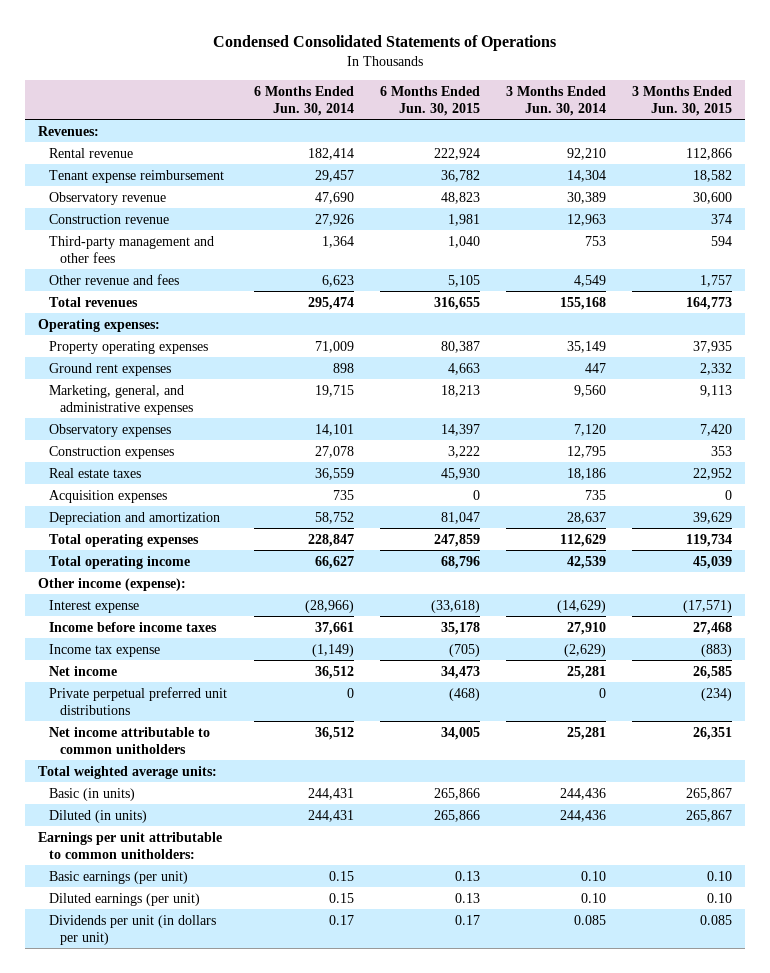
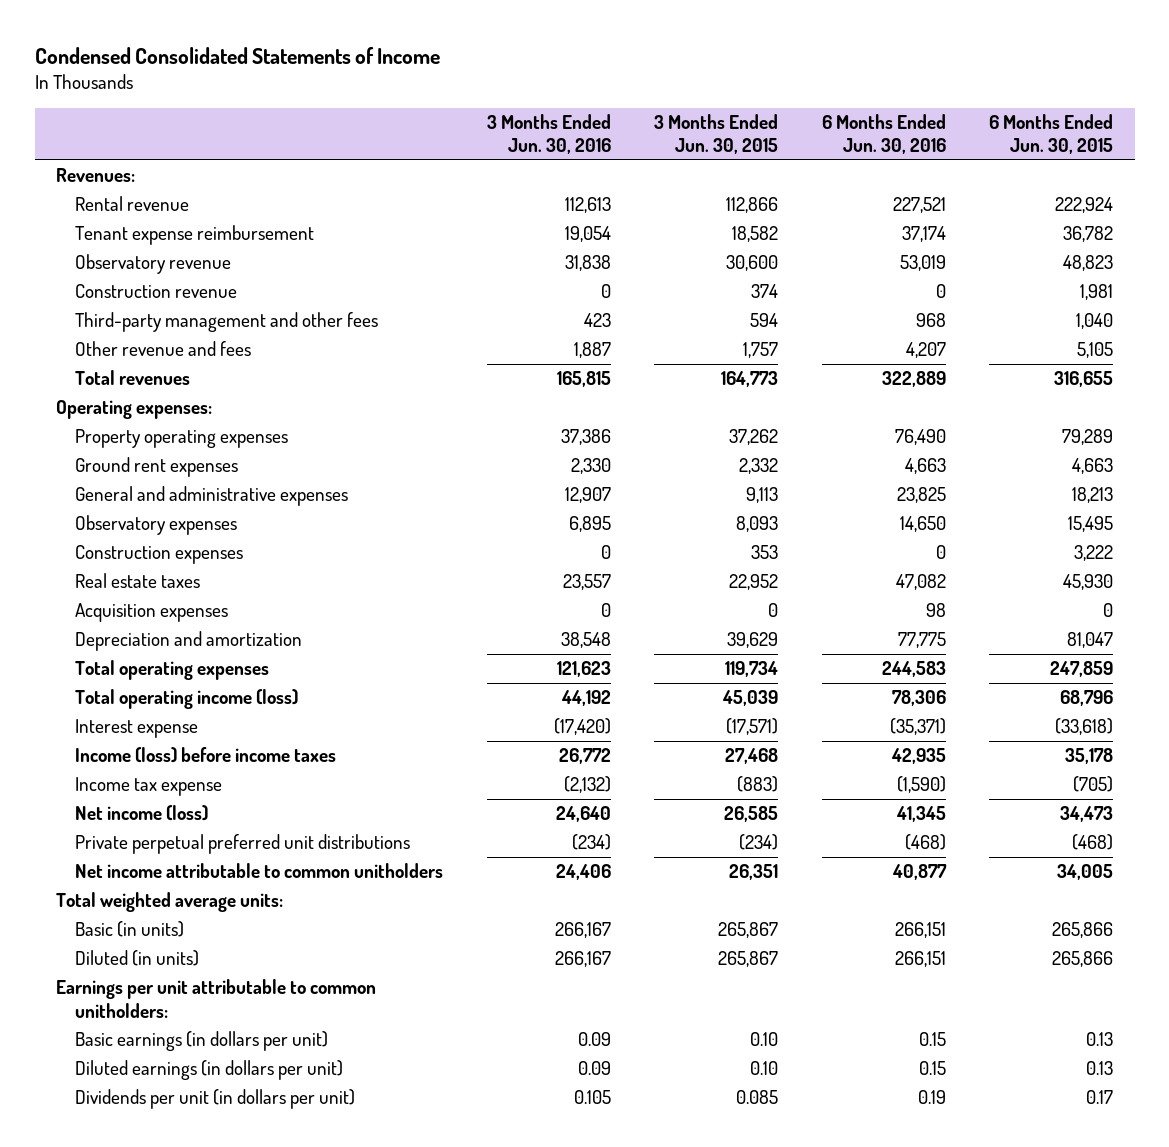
[213,35,557,52] Condensed Consolidated Statements of Operations -> [34,46,440,64] Condensed Consolidated Statements of Income
[253,86,354,116] 6 Months Ended Jun. 30, 2014 -> none
[505,86,606,116] 3 Months Ended Jun. 30, 2014 -> none
none -> [486,113,611,155] 3 Months Ended Jun. 30, 2016
none -> [821,113,946,155] 6 Months Ended Jun. 30, 2016
[440,340,480,353] 80,387 -> [1062,429,1114,446] 79,289
[692,340,732,353] 37,935 -> [729,429,779,446] 37,262
[49,384,194,415] Marketing, general, and administrative expenses -> [75,486,349,507] General and administrative expenses
[440,423,480,436] 14,397 -> [1068,516,1114,533] 15,495
[699,423,732,436] 7,420 -> [736,516,779,533] 8,093
[38,577,187,591] Other income (expense): -> none
[49,555,191,569] Total operating income -> [75,689,299,710] Total operating income (loss)
[49,621,218,632] Income before income taxes -> [75,747,337,764] Income (loss) before income taxes
[49,665,118,676] Net income -> [75,805,209,822] Net income (loss)
[49,870,189,884] Basic earnings (per unit) -> [75,1031,329,1052] Basic earnings (in dollars per unit)
[49,892,201,906] Diluted earnings (per unit) -> [75,1060,344,1081] Diluted earnings (in dollars per unit)

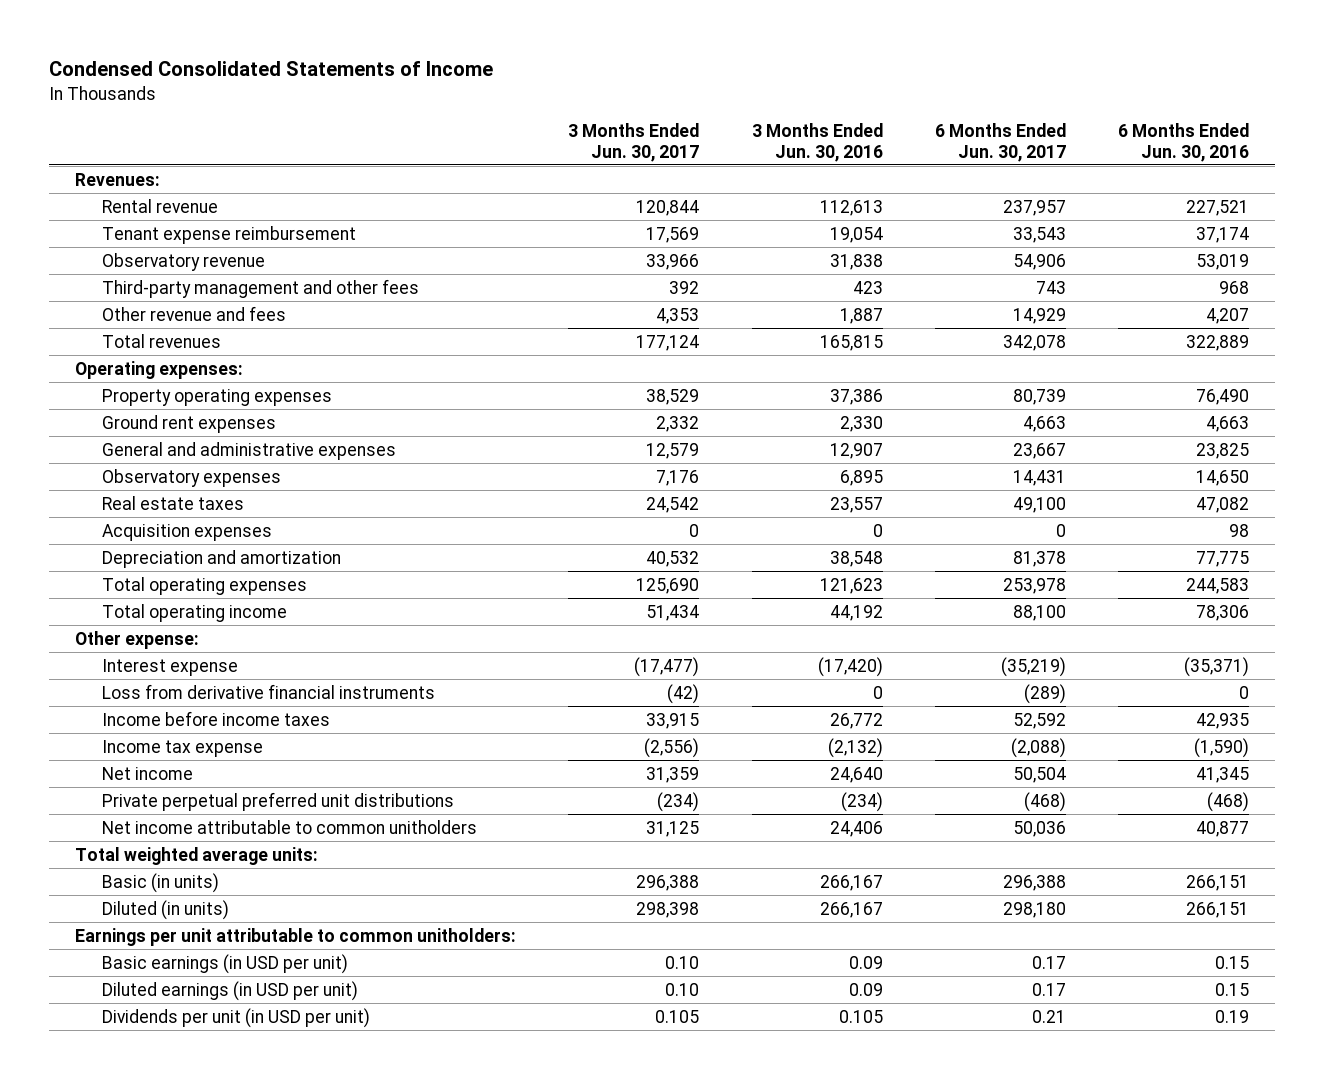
[654,113,779,155] 3 Months Ended Jun. 30, 2015 -> none
[989,113,1114,155] 6 Months Ended Jun. 30, 2015 -> none
none -> [568,122,700,162] 3 Months Ended Jun. 30, 2017
none -> [934,122,1066,162] 6 Months Ended Jun. 30, 2017
[75,284,238,299] Construction revenue -> none
[75,545,244,565] Construction expenses -> none
[75,689,299,710] Total operating income (loss) -> [102,603,288,622] Total operating income
none -> [75,630,200,649] Other expense:
none -> [102,683,436,699] Loss from derivative financial instruments
[75,747,337,764] Income (loss) before income taxes -> [102,710,331,726] Income before income taxes
[75,805,209,822] Net income (loss) -> [102,766,194,780] Net income
[75,1031,329,1052] Basic earnings (in dollars per unit) -> [102,953,349,974] Basic earnings (in USD per unit)
[75,1060,344,1081] Diluted earnings (in dollars per unit) -> [102,980,359,1001] Diluted earnings (in USD per unit)
[75,1089,356,1110] Dividends per unit (in dollars per unit) -> [102,1007,371,1028] Dividends per unit (in USD per unit)

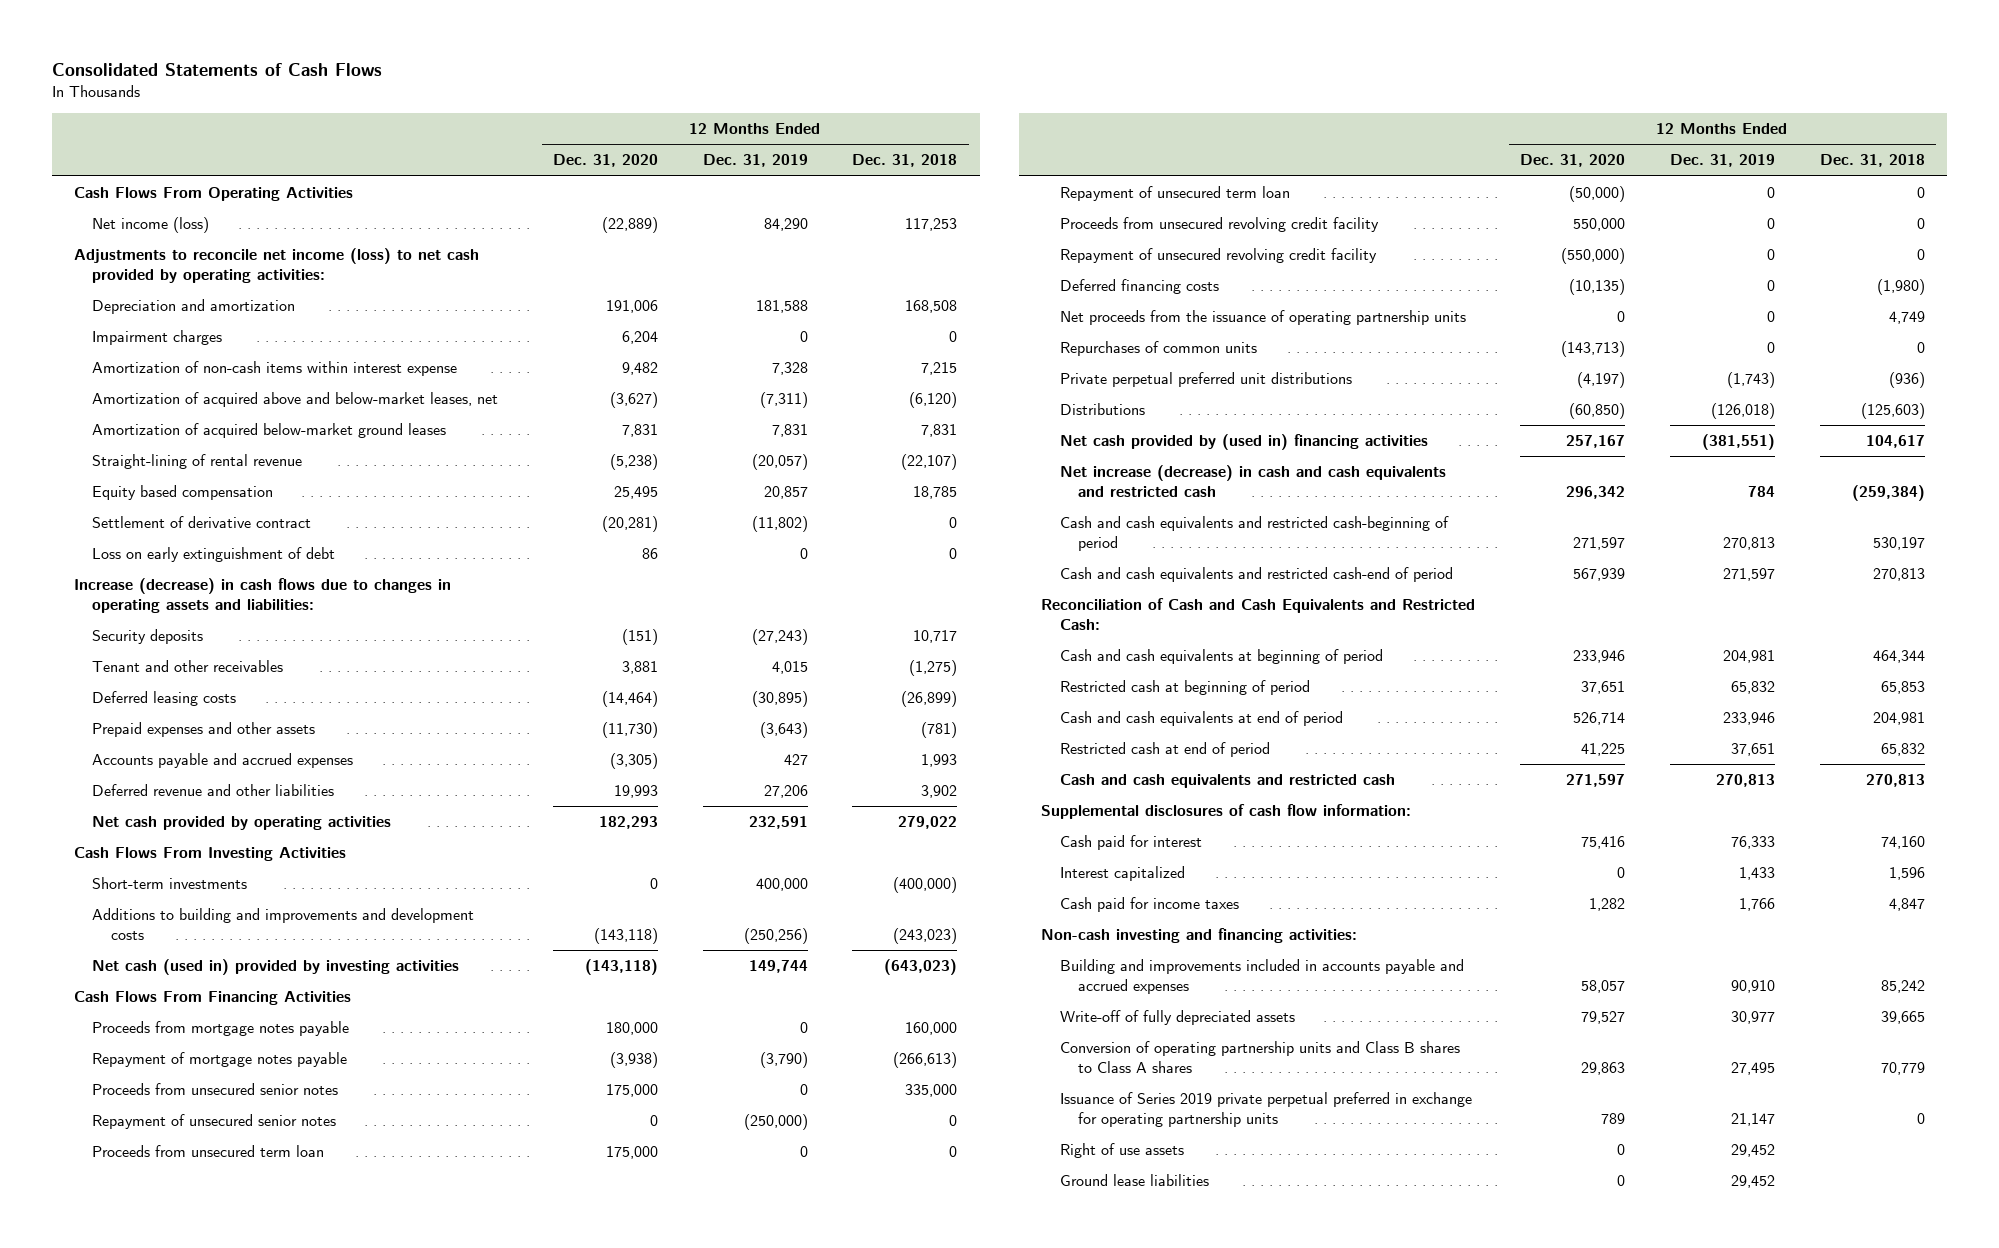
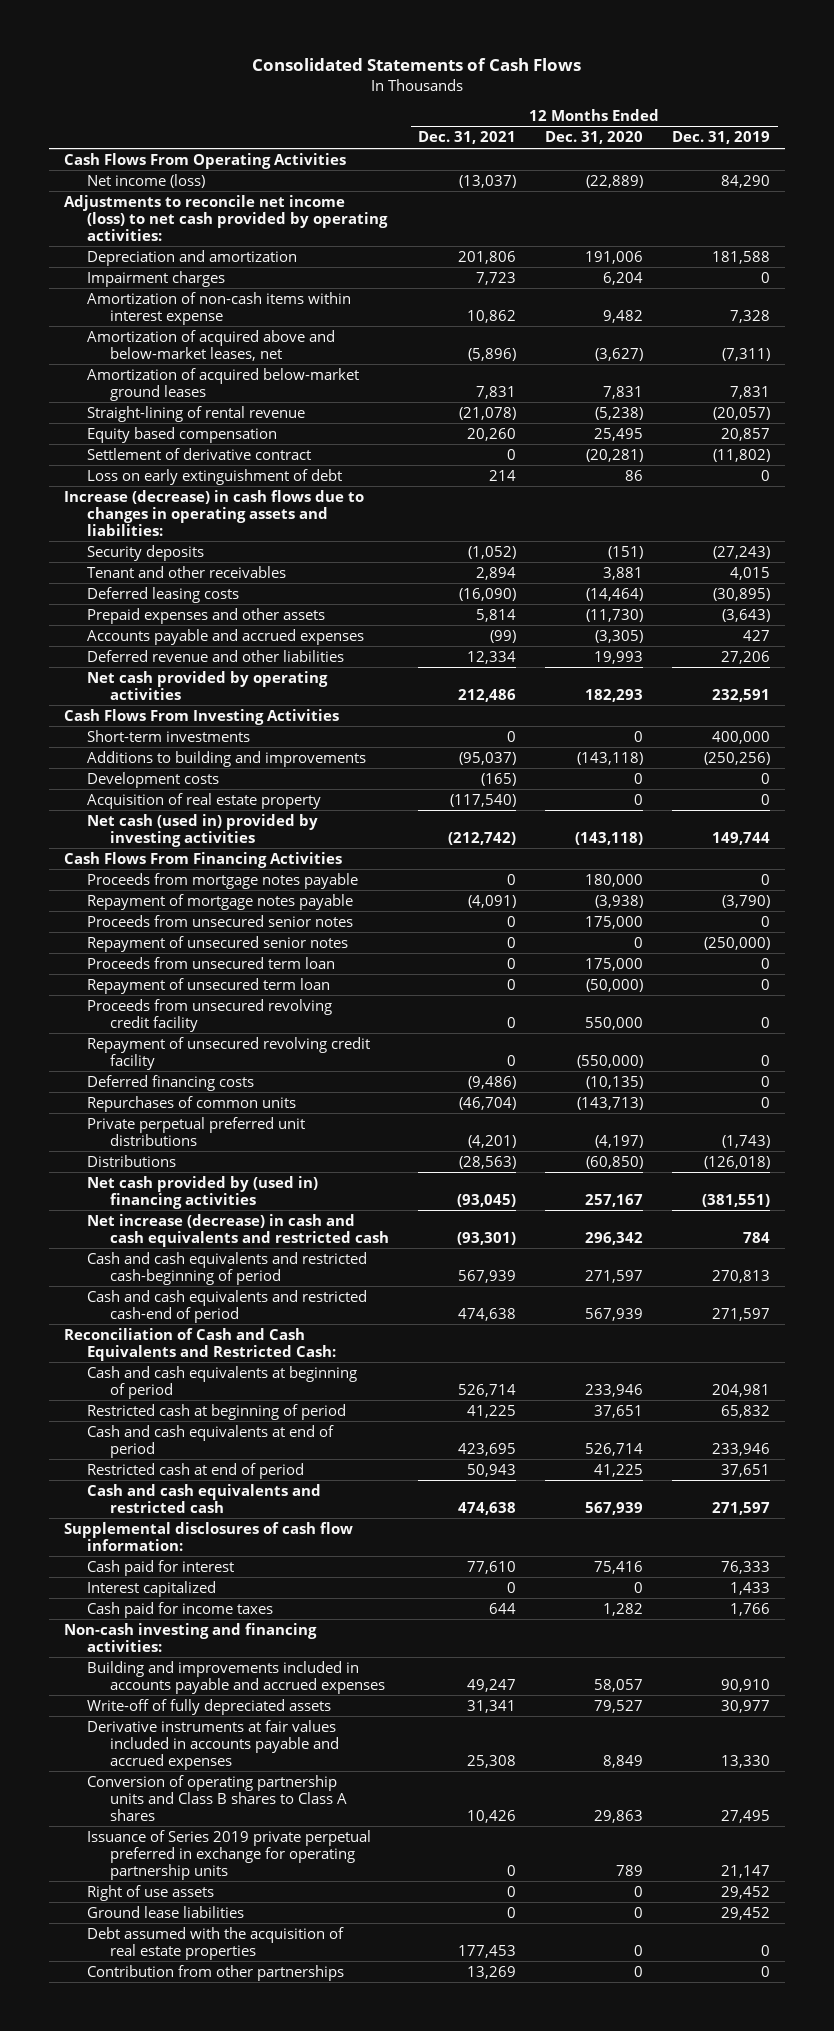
[852,154,958,168] Dec. 31, 2018 -> none
none -> [417,131,516,145] Dec. 31, 2021
[92,908,475,941] Additions to building and improvements and development costs -> [86,750,366,767] Additions to building and improvements
none -> [86,771,219,788] Development costs
none -> [86,792,321,809] Acquisition of real estate property
[1059,310,1466,326] Net proceeds from the issuance of operating partnership units -> none
[1566,774,1626,788] 271,597 -> [585,1501,644,1515] 567,939
[1715,774,1775,788] 270,813 -> [712,1501,771,1515] 271,597
none -> [86,1719,339,1770] Derivative instruments at fair values included in accounts payable and accrued expenses
none -> [86,1926,344,1960] Debt assumed with the acquisition of real estate properties
none -> [86,1964,344,1981] Contribution from other partnerships

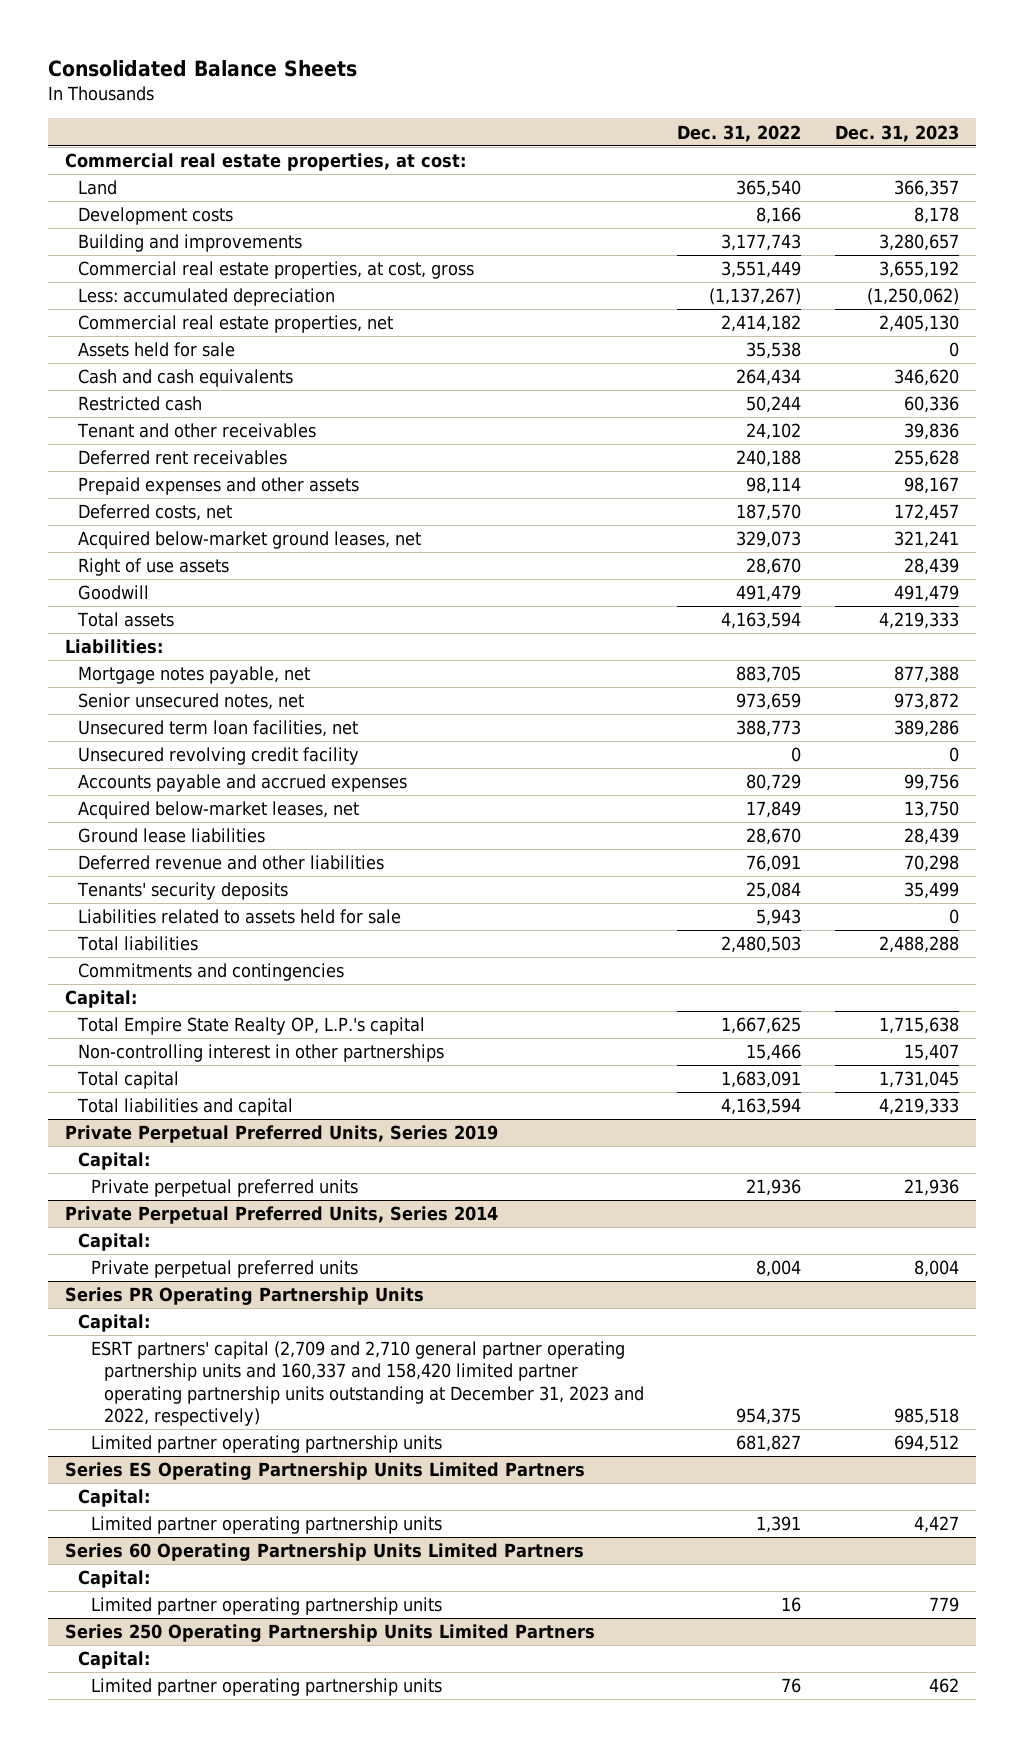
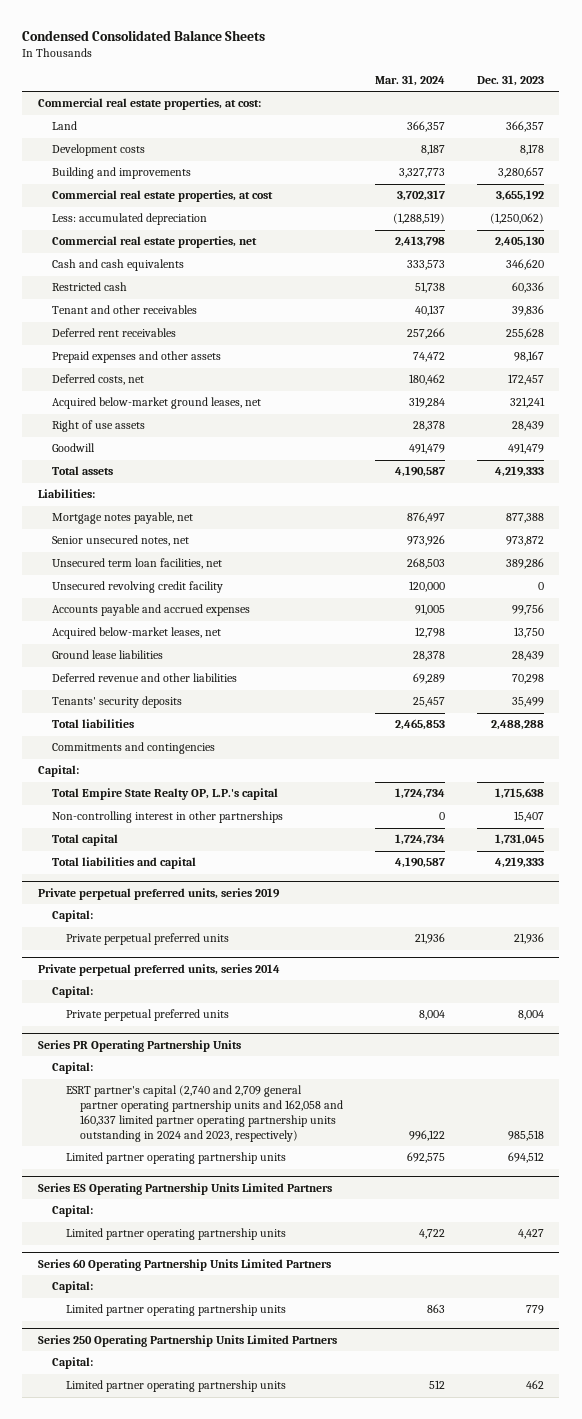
[47,59,357,77] Consolidated Balance Sheets -> [22,29,266,41] Condensed Consolidated Balance Sheets
[677,124,802,142] Dec. 31, 2022 -> none
none -> [374,75,445,87] Mar. 31, 2024
[77,261,474,280] Commercial real estate properties, at cost, gross -> [52,190,274,203] Commercial real estate properties, at cost
[77,342,235,358] Assets held for sale -> none
[77,909,401,925] Liabilities related to assets held for sale -> none
[64,1125,498,1144] Private Perpetual Preferred Units, Series 2019 -> [37,887,280,900] Private perpetual preferred units, series 2019
[64,1206,498,1225] Private Perpetual Preferred Units, Series 2014 -> [37,963,280,976] Private perpetual preferred units, series 2014
[90,1341,644,1426] ESRT partners' capital (2,709 and 2,710 general partner operating partnership units and 160,337 and 158,420 limited partner operating partnership units outstanding at December 31, 2023 and 2022, respectively) -> [66,1085,344,1142] ESRT partner's capital (2,740 and 2,709 general partner operating partnership units and 162,058 and 160,337 limited partner operating partnership units outstanding in 2024 and 2023, respectively)

